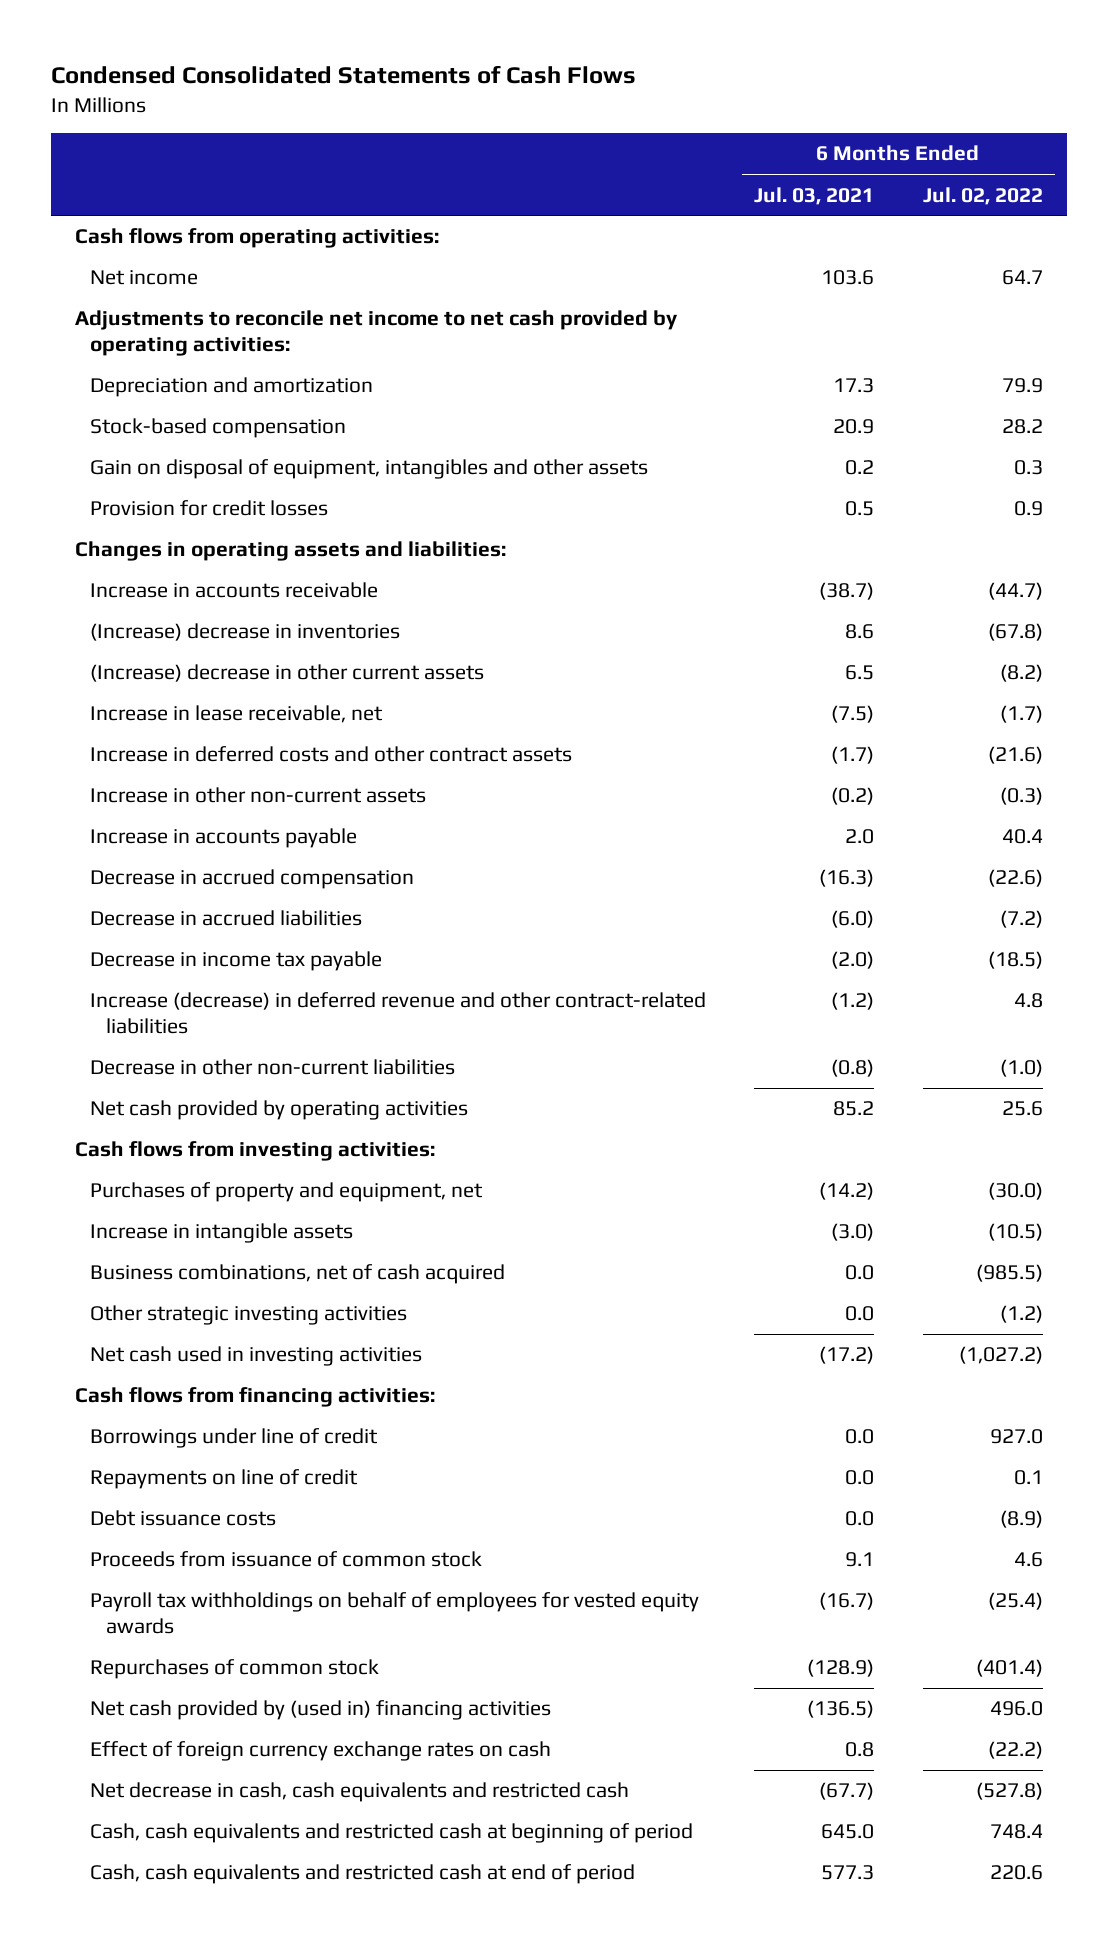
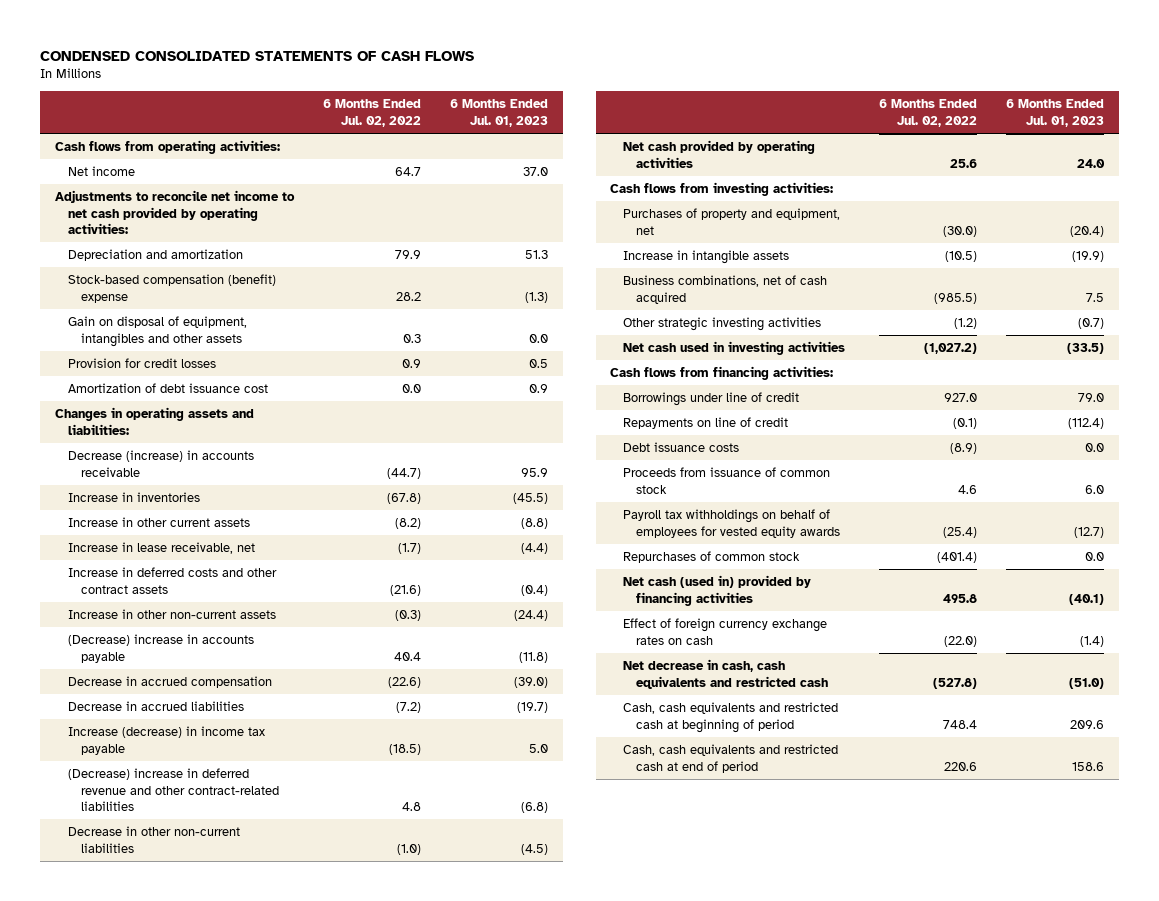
[50,65,636,85] Condensed Consolidated Statements of Cash Flows -> [40,50,475,61] CONDENSED CONSOLIDATED STATEMENTS OF CASH FLOWS
[754,186,875,205] Jul. 03, 2021 -> none
none -> [450,99,549,127] 6 Months Ended Jul. 01, 2023
[90,418,347,439] Stock-based compensation -> [67,273,276,303] Stock-based compensation (benefit) expense
none -> [67,382,268,393] Amortization of debt issuance cost
[90,582,379,599] Increase in accounts receivable -> [67,449,254,477] Decrease (increase) in accounts receivable
[90,623,401,642] (Increase) decrease in inventories -> [67,491,200,502] Increase in inventories
[90,664,485,683] (Increase) decrease in other current assets -> [67,516,250,527] Increase in other current assets
[90,828,358,849] Increase in accounts payable -> [67,633,254,663] (Decrease) increase in accounts payable
[90,951,383,972] Decrease in income tax payable -> [67,725,265,755] Increase (decrease) in income tax payable
[90,992,707,1034] Increase (decrease) in deferred revenue and other contract-related liabilities -> [67,767,279,812] (Decrease) increase in deferred revenue and other contract-related liabilities
[1013,1470,1043,1486] 0.1 -> [952,417,977,429] (0.1)
[90,1700,552,1721] Net cash provided by (used in) financing activities -> [623,574,812,606] Net cash (used in) provided by financing activities
[989,1701,1043,1717] 496.0 -> [942,593,977,603] 495.8
[987,1741,1043,1760] (22.2) -> [943,635,977,647] (22.0)

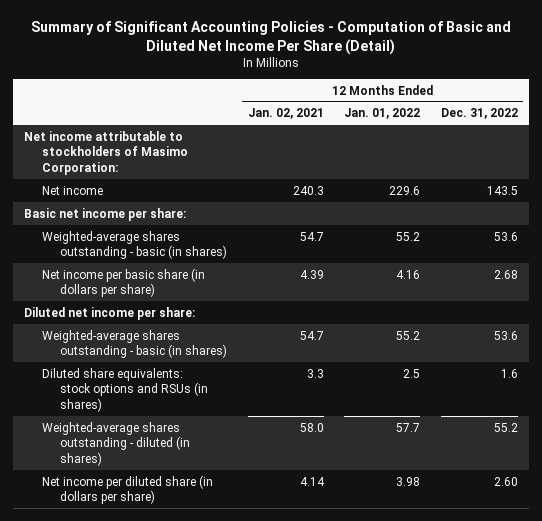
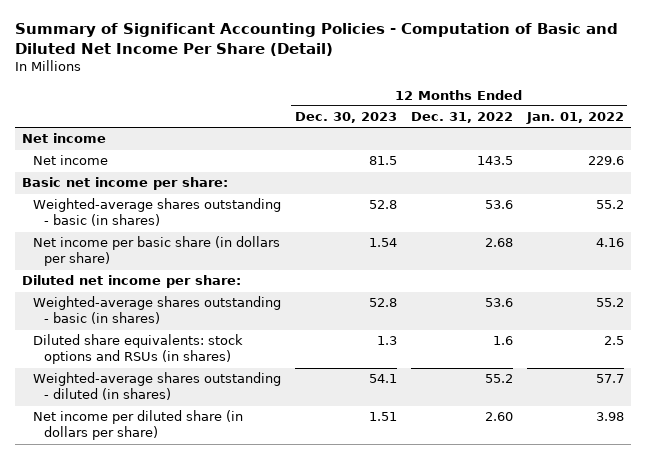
[247,108,324,120] Jan. 02, 2021 -> none
none -> [294,112,397,124] Dec. 30, 2023
[23,130,188,175] Net income attributable to stockholders of Masimo Corporation: -> [21,133,106,144] Net income

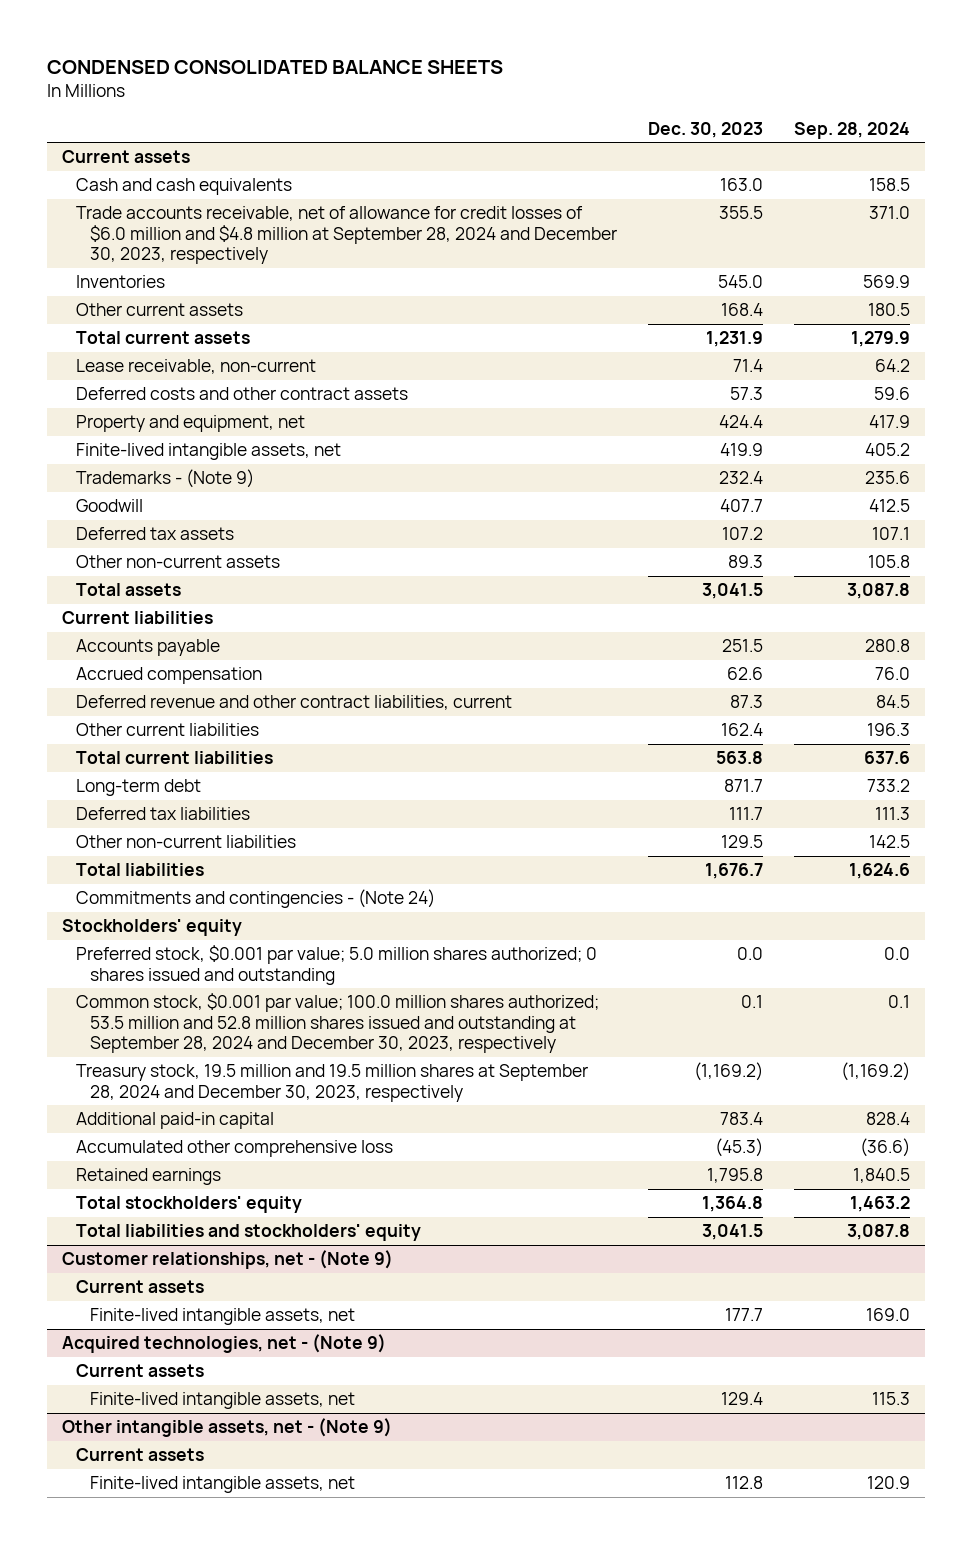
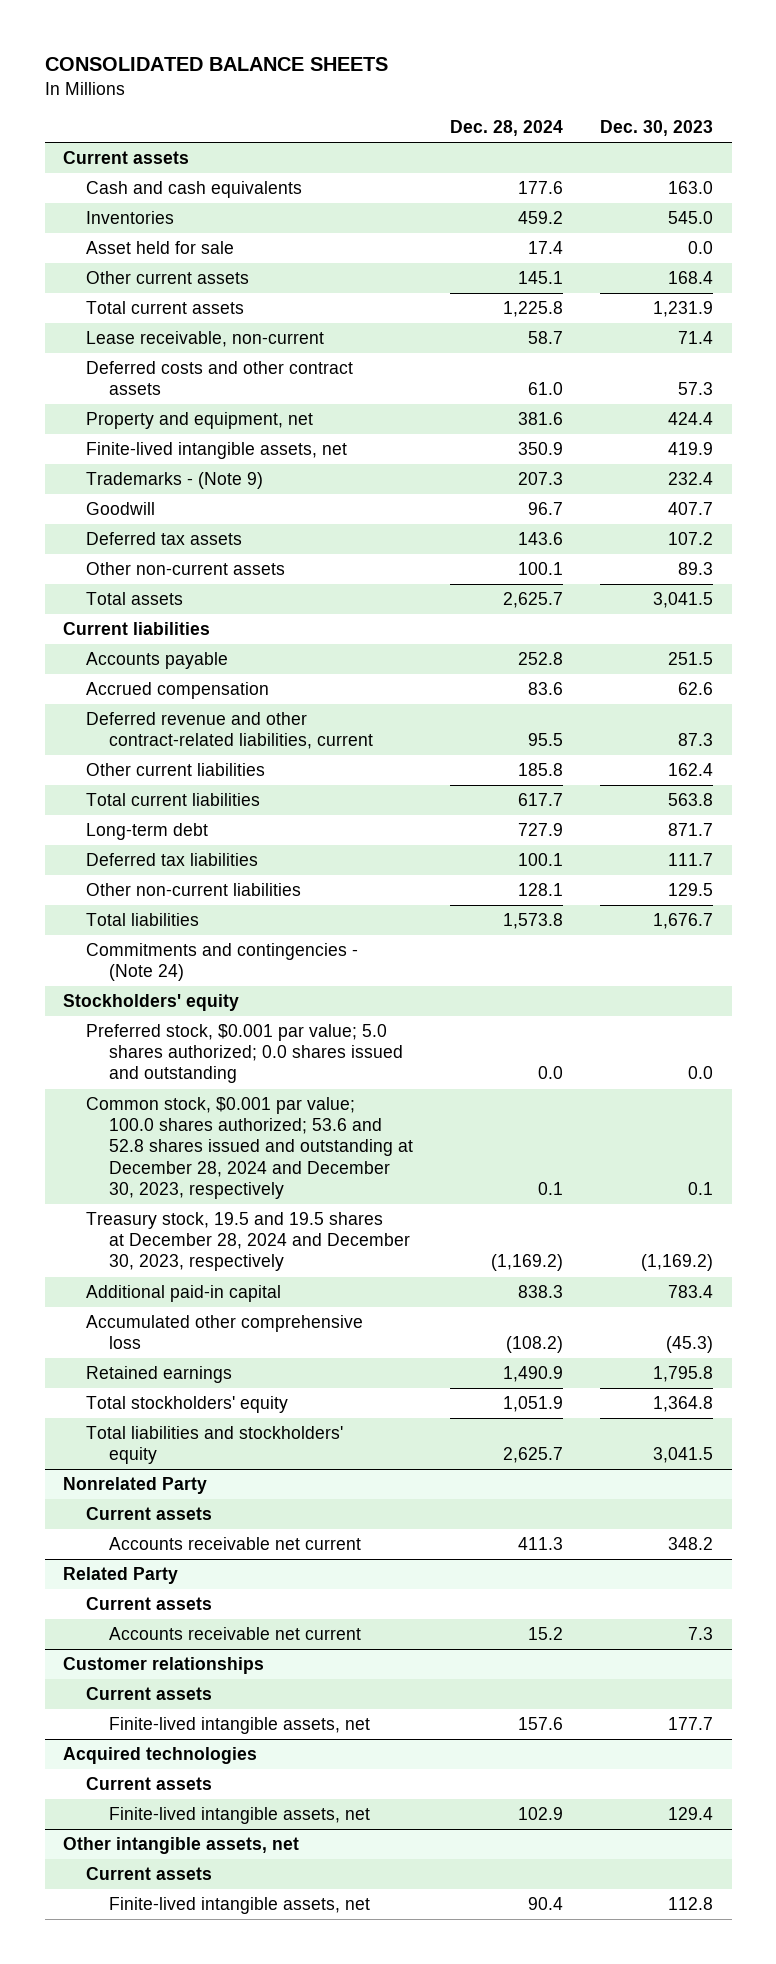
[46,59,503,74] CONDENSED CONSOLIDATED BALANCE SHEETS -> [44,57,388,72] CONSOLIDATED BALANCE SHEETS
[793,121,910,139] Sep. 28, 2024 -> none
none -> [450,120,564,137] Dec. 28, 2024
[76,206,617,265] Trade accounts receivable, net of allowance for credit losses of $6.0 million and $4.8 million at September 28, 2024 and December 30, 2023, respectively -> none
none -> [86,241,235,255] Asset held for sale
[76,695,513,711] Deferred revenue and other contract liabilities, current -> [86,712,374,750] Deferred revenue and other contract-related liabilities, current
[76,945,598,985] Preferred stock, $0.001 par value; 5.0 million shares authorized; 0 shares issued and outstanding -> [86,1024,404,1084] Preferred stock, $0.001 par value; 5.0 shares authorized; 0.0 shares issued and outstanding
[76,993,600,1054] Common stock, $0.001 par value; 100.0 million shares authorized; 53.5 million and 52.8 million shares issued and outstanding at September 28, 2024 and December 30, 2023, respectively -> [86,1097,414,1199] Common stock, $0.001 par value; 100.0 shares authorized; 53.6 and 52.8 shares issued and outstanding at December 28, 2024 and December 30, 2023, respectively
[76,1064,589,1102] Treasury stock, 19.5 million and 19.5 million shares at September 28, 2024 and December 30, 2023, respectively -> [86,1212,411,1272] Treasury stock, 19.5 and 19.5 shares at December 28, 2024 and December 30, 2023, respectively
[62,1250,394,1270] Customer relationships, net - (Note 9) -> none
none -> [63,1477,208,1495] Nonrelated Party
none -> [109,1537,362,1551] Accounts receivable net current
none -> [63,1567,179,1585] Related Party
none -> [86,1597,213,1611] Current assets
none -> [109,1627,362,1641] Accounts receivable net current
none -> [63,1657,265,1675] Customer relationships
none -> [86,1687,213,1701] Current assets
[62,1334,387,1354] Acquired technologies, net - (Note 9) -> [63,1747,258,1765] Acquired technologies
[62,1418,393,1438] Other intangible assets, net - (Note 9) -> [63,1837,300,1855] Other intangible assets, net

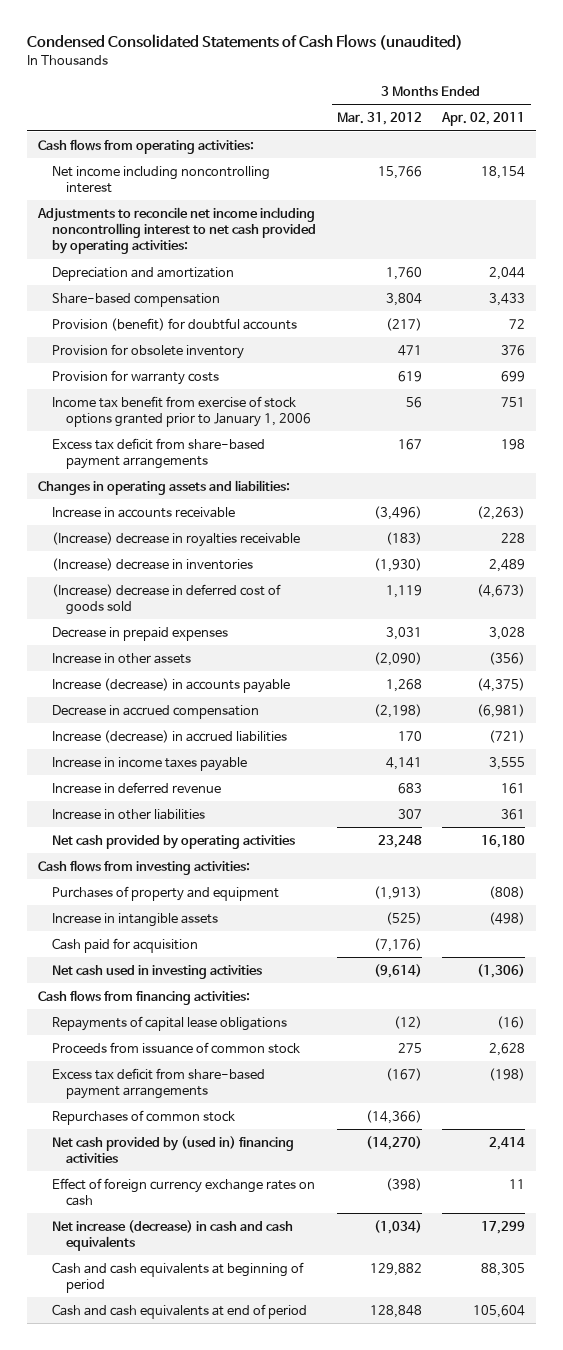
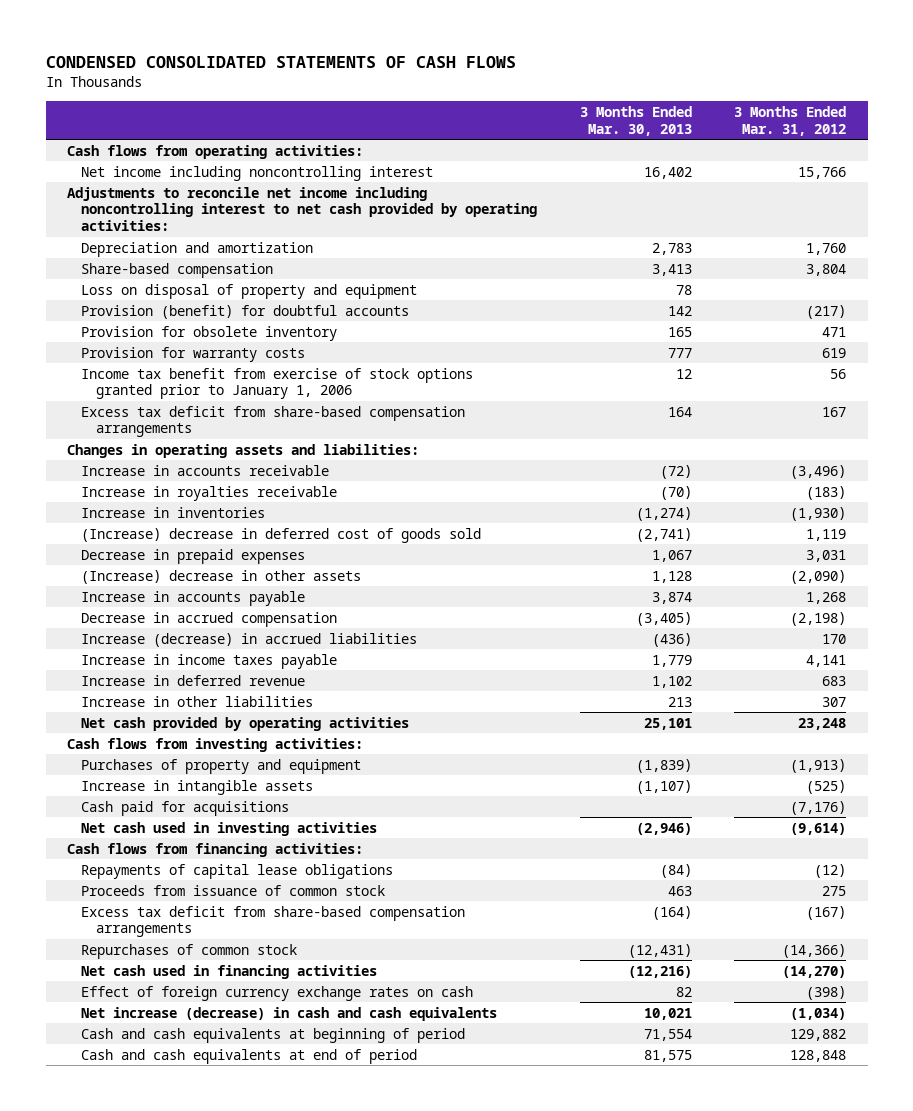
[27,34,464,51] Condensed Consolidated Statements of Cash Flows (unaudited) -> [45,55,516,68] CONDENSED CONSOLIDATED STATEMENTS OF CASH FLOWS
[441,112,526,127] Apr. 02, 2011 -> none
none -> [579,106,692,136] 3 Months Ended Mar. 30, 2013
none -> [81,283,418,299] Loss on disposal of property and equipment
[51,437,265,469] Excess tax deficit from share-based payment arrangements -> [81,405,466,438] Excess tax deficit from share-based compensation arrangements
[51,531,300,547] (Increase) decrease in royalties receivable -> [81,485,338,501] Increase in royalties receivable
[51,557,253,571] (Increase) decrease in inventories -> [81,506,266,518] Increase in inventories
[51,652,191,664] Increase in other assets -> [81,569,362,584] (Increase) decrease in other assets
[51,677,290,693] Increase (decrease) in accounts payable -> [81,590,306,606] Increase in accounts payable
[51,937,198,953] Cash paid for acquisition -> [81,800,290,816] Cash paid for acquisitions
[51,1067,265,1099] Excess tax deficit from share-based payment arrangements -> [81,905,466,938] Excess tax deficit from share-based compensation arrangements
[51,1135,294,1163] Net cash provided by (used in) financing activities -> [81,964,378,979] Net cash used in financing activities

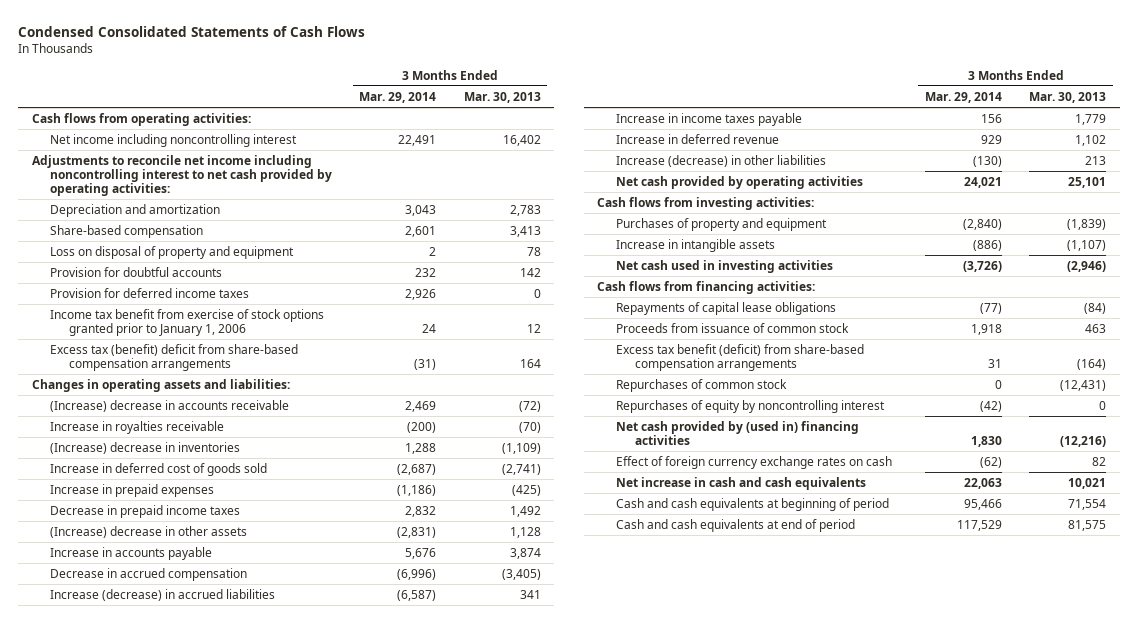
[45,55,516,68] CONDENSED CONSOLIDATED STATEMENTS OF CASH FLOWS -> [18,25,366,37] Condensed Consolidated Statements of Cash Flows
[734,106,847,136] 3 Months Ended Mar. 31, 2012 -> none
none -> [359,91,437,103] Mar. 29, 2014
[81,325,338,341] Provision for obsolete inventory -> none
[81,346,306,362] Provision for warranty costs -> none
[81,304,410,319] Provision (benefit) for doubtful accounts -> [50,266,223,277] Provision for doubtful accounts
none -> [50,287,250,298] Provision for deferred income taxes
[81,405,466,438] Excess tax deficit from share-based compensation arrangements -> [50,343,299,371] Excess tax (benefit) deficit from share-based compensation arrangements
[81,464,330,476] Increase in accounts receivable -> [50,399,290,412] (Increase) decrease in accounts receivable
[81,506,266,518] Increase in inventories -> [50,441,241,454] (Increase) decrease in inventories
[635,506,692,521] (1,274) -> [501,442,541,454] (1,109)
[81,527,482,543] (Increase) decrease in deferred cost of goods sold -> [50,462,268,476] Increase in deferred cost of goods sold
[81,548,306,564] Decrease in prepaid expenses -> [50,483,215,497] Increase in prepaid expenses
[651,549,692,562] 1,067 -> [511,484,541,496] (425)
none -> [50,504,241,518] Decrease in prepaid income taxes
[651,632,692,647] (436) -> [519,589,541,599] 341
[81,695,314,707] Increase in other liabilities -> [616,154,827,167] Increase (decrease) in other liabilities
[81,800,290,816] Cash paid for acquisitions -> none
[81,905,466,938] Excess tax deficit from share-based compensation arrangements -> [616,343,865,371] Excess tax benefit (deficit) from share-based compensation arrangements
none -> [616,399,886,413] Repurchases of equity by noncontrolling interest
[81,964,378,979] Net cash used in financing activities -> [616,420,860,445] Net cash provided by (used in) financing activities
[81,1006,498,1021] Net increase (decrease) in cash and cash equivalents -> [616,476,867,490] Net increase in cash and cash equivalents

